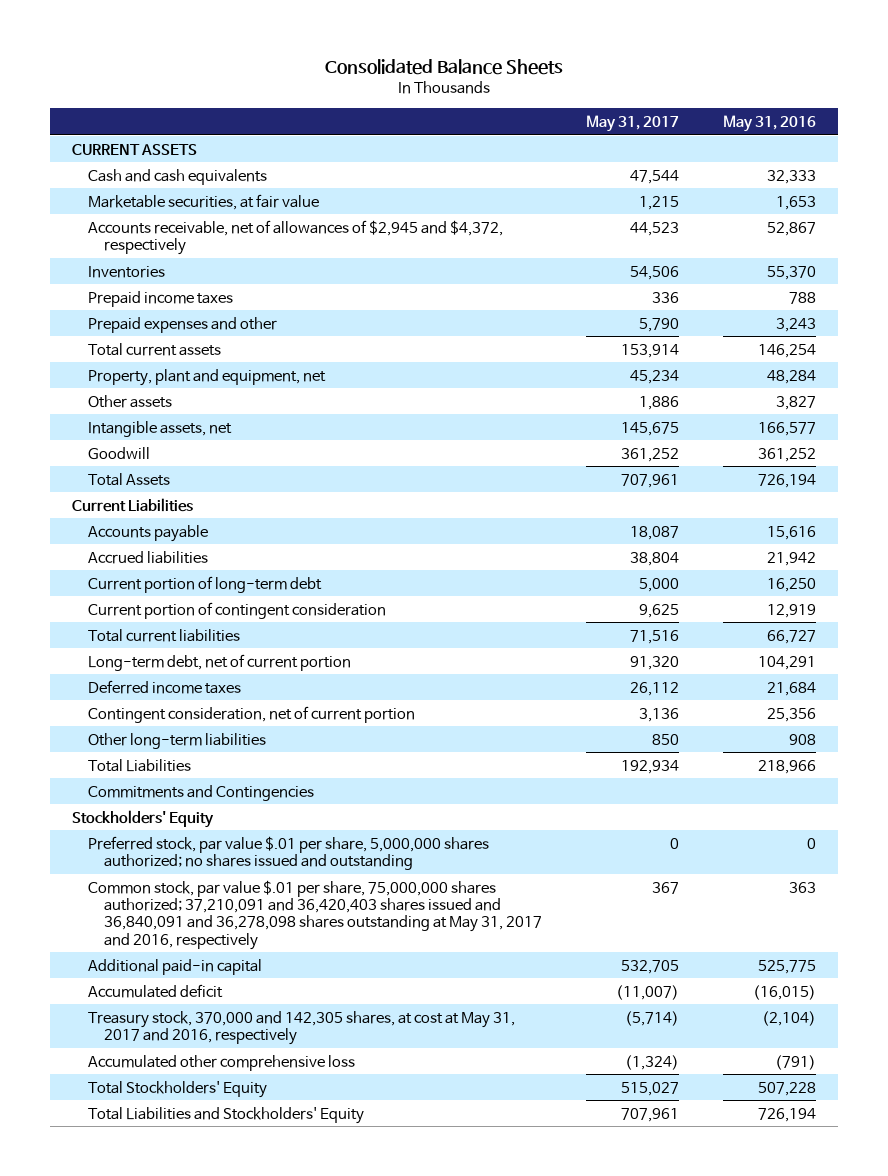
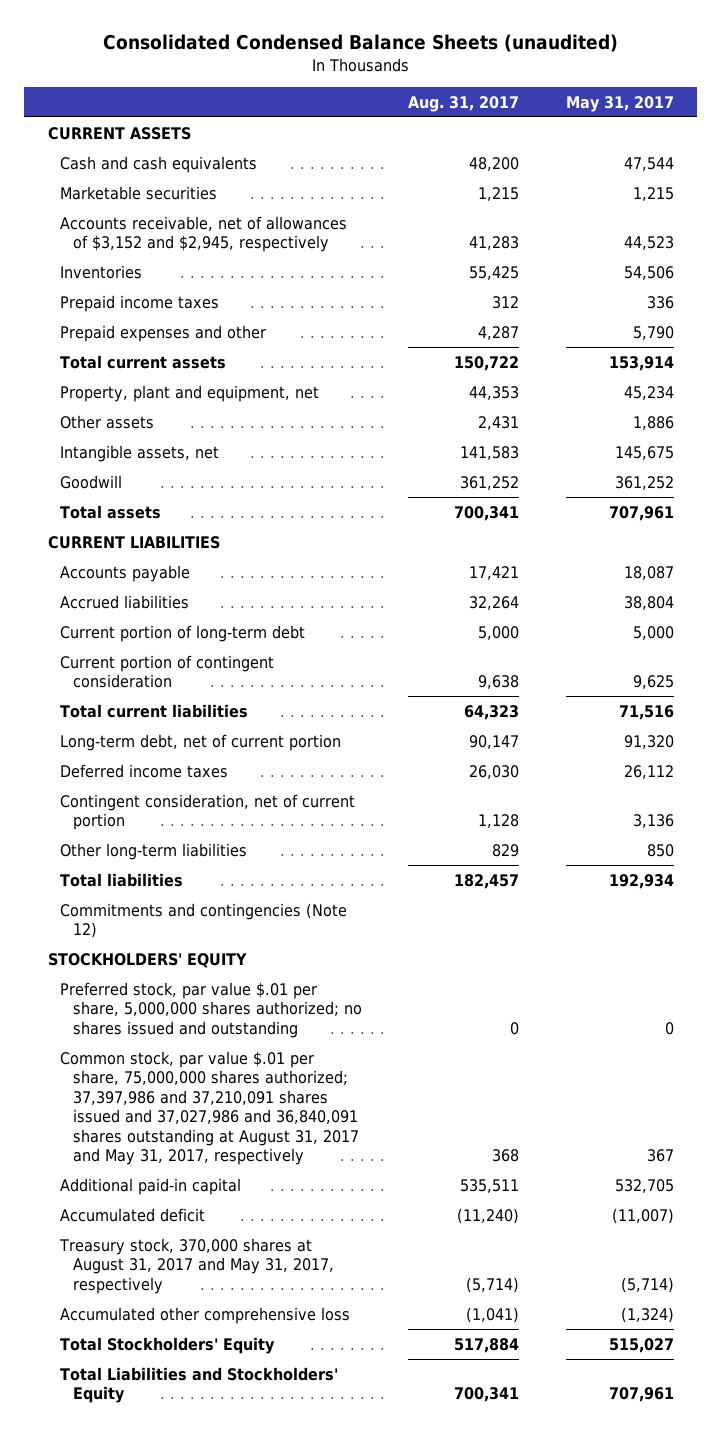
[325,59,564,76] Consolidated Balance Sheets -> [102,34,618,53] Consolidated Condensed Balance Sheets (unaudited)
[723,115,817,133] May 31, 2016 -> none
none -> [408,95,520,112] Aug. 31, 2017
[88,193,320,210] Marketable securities, at fair value -> [60,185,218,200] Marketable securities
[88,219,504,255] Accounts receivable, net of allowances of $2,945 and $4,372, respectively -> [60,215,348,253] Accounts receivable, net of allowances of $3,152 and $2,945, respectively
[88,472,171,486] Total Assets -> [60,504,162,519] Total assets
[71,497,193,512] Current Liabilities -> [47,535,220,549] CURRENT LIABILITIES
[88,758,192,772] Total Liabilities -> [60,872,184,887] Total liabilities
[88,784,315,801] Commitments and Contingencies -> [60,902,348,939] Commitments and contingencies (Note 12)
[71,809,214,828] Stockholders' Equity -> [47,952,247,968] STOCKHOLDERS' EQUITY
[88,879,543,950] Common stock, par value $.01 per share, 75,000,000 shares authorized; 37,210,091 and 36,420,403 shares issued and 36,840,091 and 36,278,098 shares outstanding at May 31, 2017 and 2016, respectively -> [60,1050,359,1165] Common stock, par value $.01 per share, 75,000,000 shares authorized; 37,397,986 and 37,210,091 shares issued and 37,027,986 and 36,840,091 shares outstanding at August 31, 2017 and May 31, 2017, respectively
[88,1010,516,1045] Treasury stock, 370,000 and 142,305 shares, at cost at May 31, 2017 and 2016, respectively -> [59,1237,334,1294] Treasury stock, 370,000 shares at August 31, 2017 and May 31, 2017, respectively

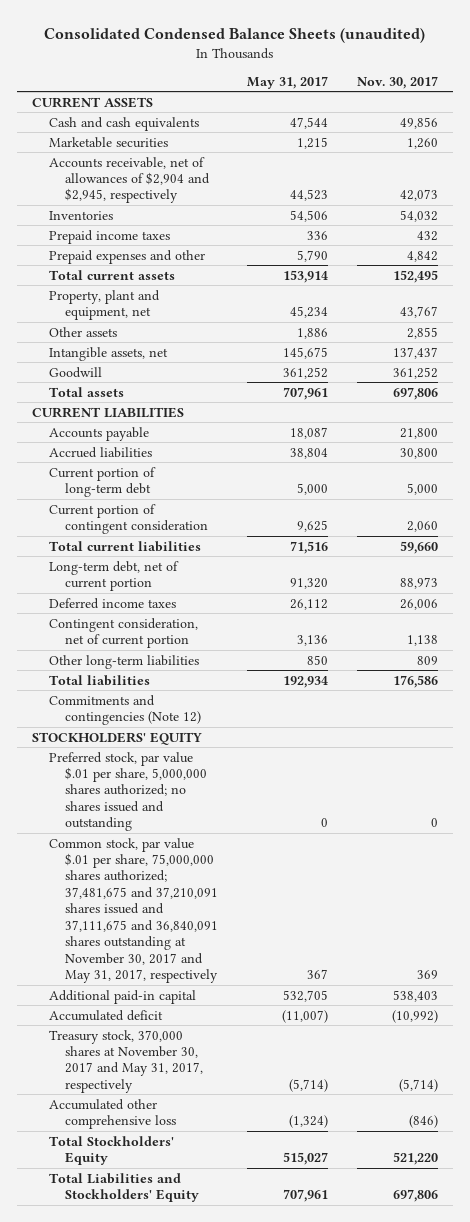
[408,95,520,112] Aug. 31, 2017 -> none
none -> [357,75,439,89] Nov. 30, 2017
[60,215,348,253] Accounts receivable, net of allowances of $3,152 and $2,945, respectively -> [48,156,211,204] Accounts receivable, net of allowances of $2,904 and $2,945, respectively
[60,1050,359,1165] Common stock, par value $.01 per share, 75,000,000 shares authorized; 37,397,986 and 37,210,091 shares issued and 37,027,986 and 36,840,091 shares outstanding at August 31, 2017 and May 31, 2017, respectively -> [48,837,219,983] Common stock, par value $.01 per share, 75,000,000 shares authorized; 37,481,675 and 37,210,091 shares issued and 37,111,675 and 36,840,091 shares outstanding at November 30, 2017 and May 31, 2017, respectively
[59,1237,334,1294] Treasury stock, 370,000 shares at August 31, 2017 and May 31, 2017, respectively -> [48,1029,204,1093] Treasury stock, 370,000 shares at November 30, 2017 and May 31, 2017, respectively

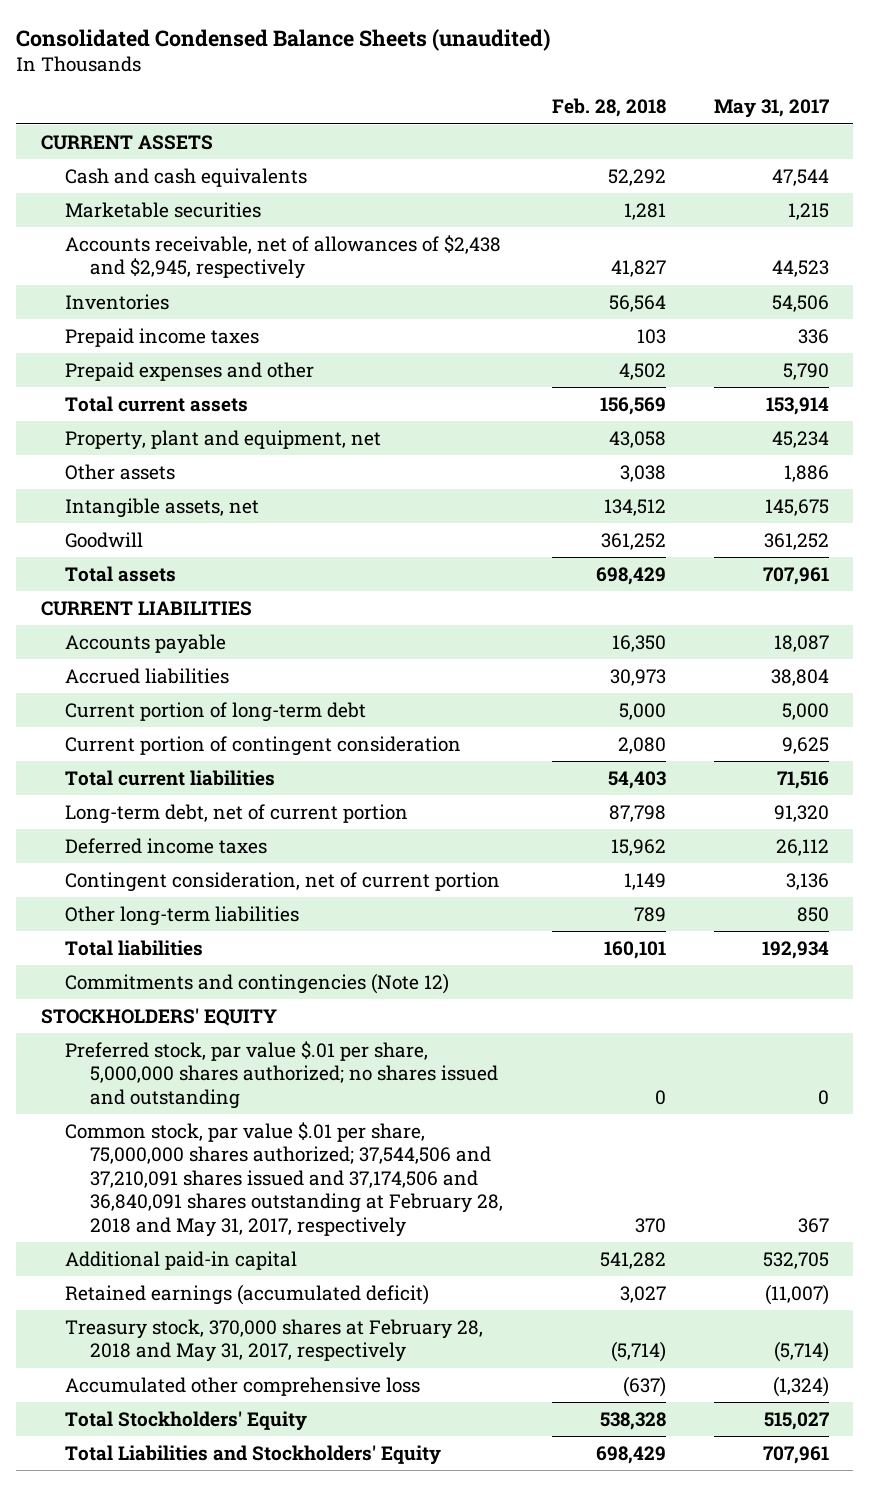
[357,75,439,89] Nov. 30, 2017 -> none
none -> [551,98,666,118] Feb. 28, 2018
[48,156,211,204] Accounts receivable, net of allowances of $2,904 and $2,945, respectively -> [65,234,502,280] Accounts receivable, net of allowances of $2,438 and $2,945, respectively
[48,837,219,983] Common stock, par value $.01 per share, 75,000,000 shares authorized; 37,481,675 and 37,210,091 shares issued and 37,111,675 and 36,840,091 shares outstanding at November 30, 2017 and May 31, 2017, respectively -> [65,1121,504,1237] Common stock, par value $.01 per share, 75,000,000 shares authorized; 37,544,506 and 37,210,091 shares issued and 37,174,506 and 36,840,091 shares outstanding at February 28, 2018 and May 31, 2017, respectively
[48,1009,163,1021] Accumulated deficit -> [65,1283,430,1305] Retained earnings (accumulated deficit)
[48,1029,204,1093] Treasury stock, 370,000 shares at November 30, 2017 and May 31, 2017, respectively -> [65,1318,484,1363] Treasury stock, 370,000 shares at February 28, 2018 and May 31, 2017, respectively

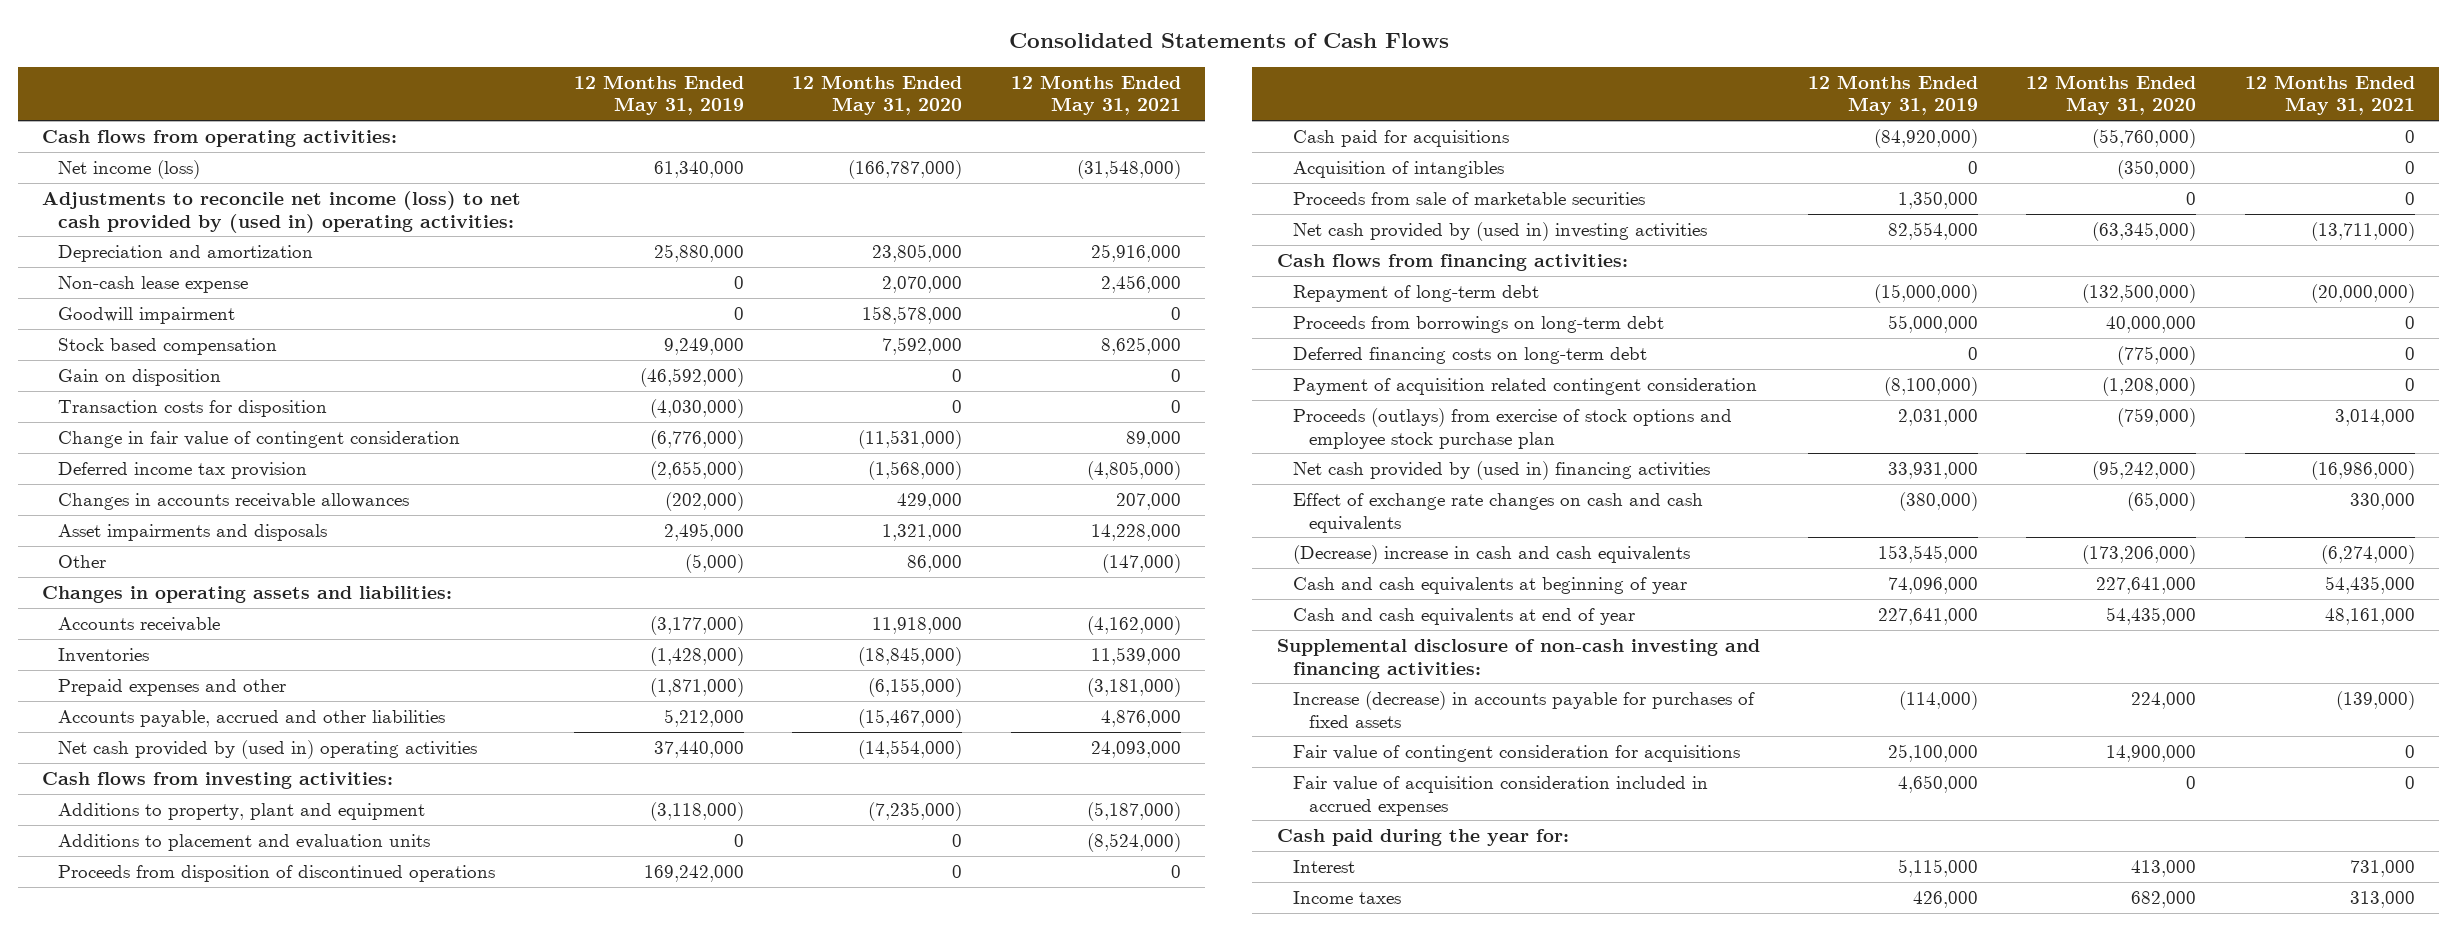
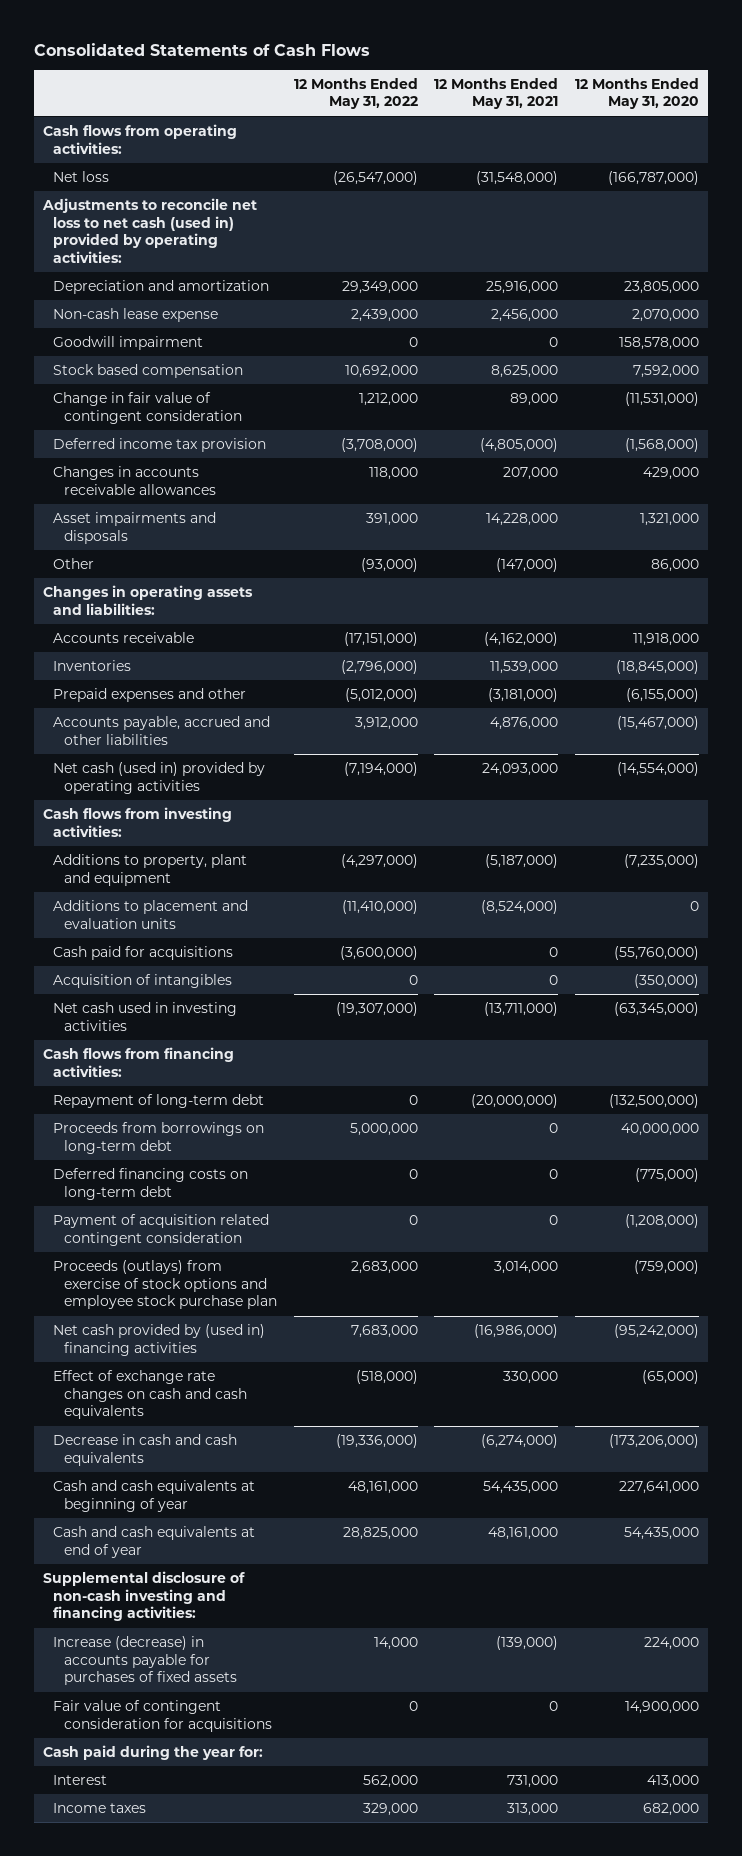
[573,74,744,116] 12 Months Ended May 31, 2019 -> none
none -> [293,77,418,110] 12 Months Ended May 31, 2022
[58,159,201,179] Net income (loss) -> [53,171,110,183] Net loss
[42,190,522,233] Adjustments to reconcile net income (loss) to net cash provided by (used in) operating activities: -> [41,198,257,263] Adjustments to reconcile net loss to net cash (used in) provided by operating activities:
[58,368,222,386] Gain on disposition -> none
[58,399,328,417] Transaction costs for disposition -> none
[58,739,478,759] Net cash provided by (used in) operating activities -> [53,762,266,794] Net cash (used in) provided by operating activities
[58,864,496,882] Proceeds from disposition of discontinued operations -> none
[1292,191,1645,205] Proceeds from sale of marketable securities -> none
[1292,221,1707,241] Net cash provided by (used in) investing activities -> [53,1002,238,1031] Net cash used in investing activities
[1292,544,1690,564] (Decrease) increase in cash and cash equivalents -> [53,1434,238,1466] Decrease in cash and cash equivalents
[1292,775,1708,816] Fair value of acquisition consideration included in accrued expenses -> none

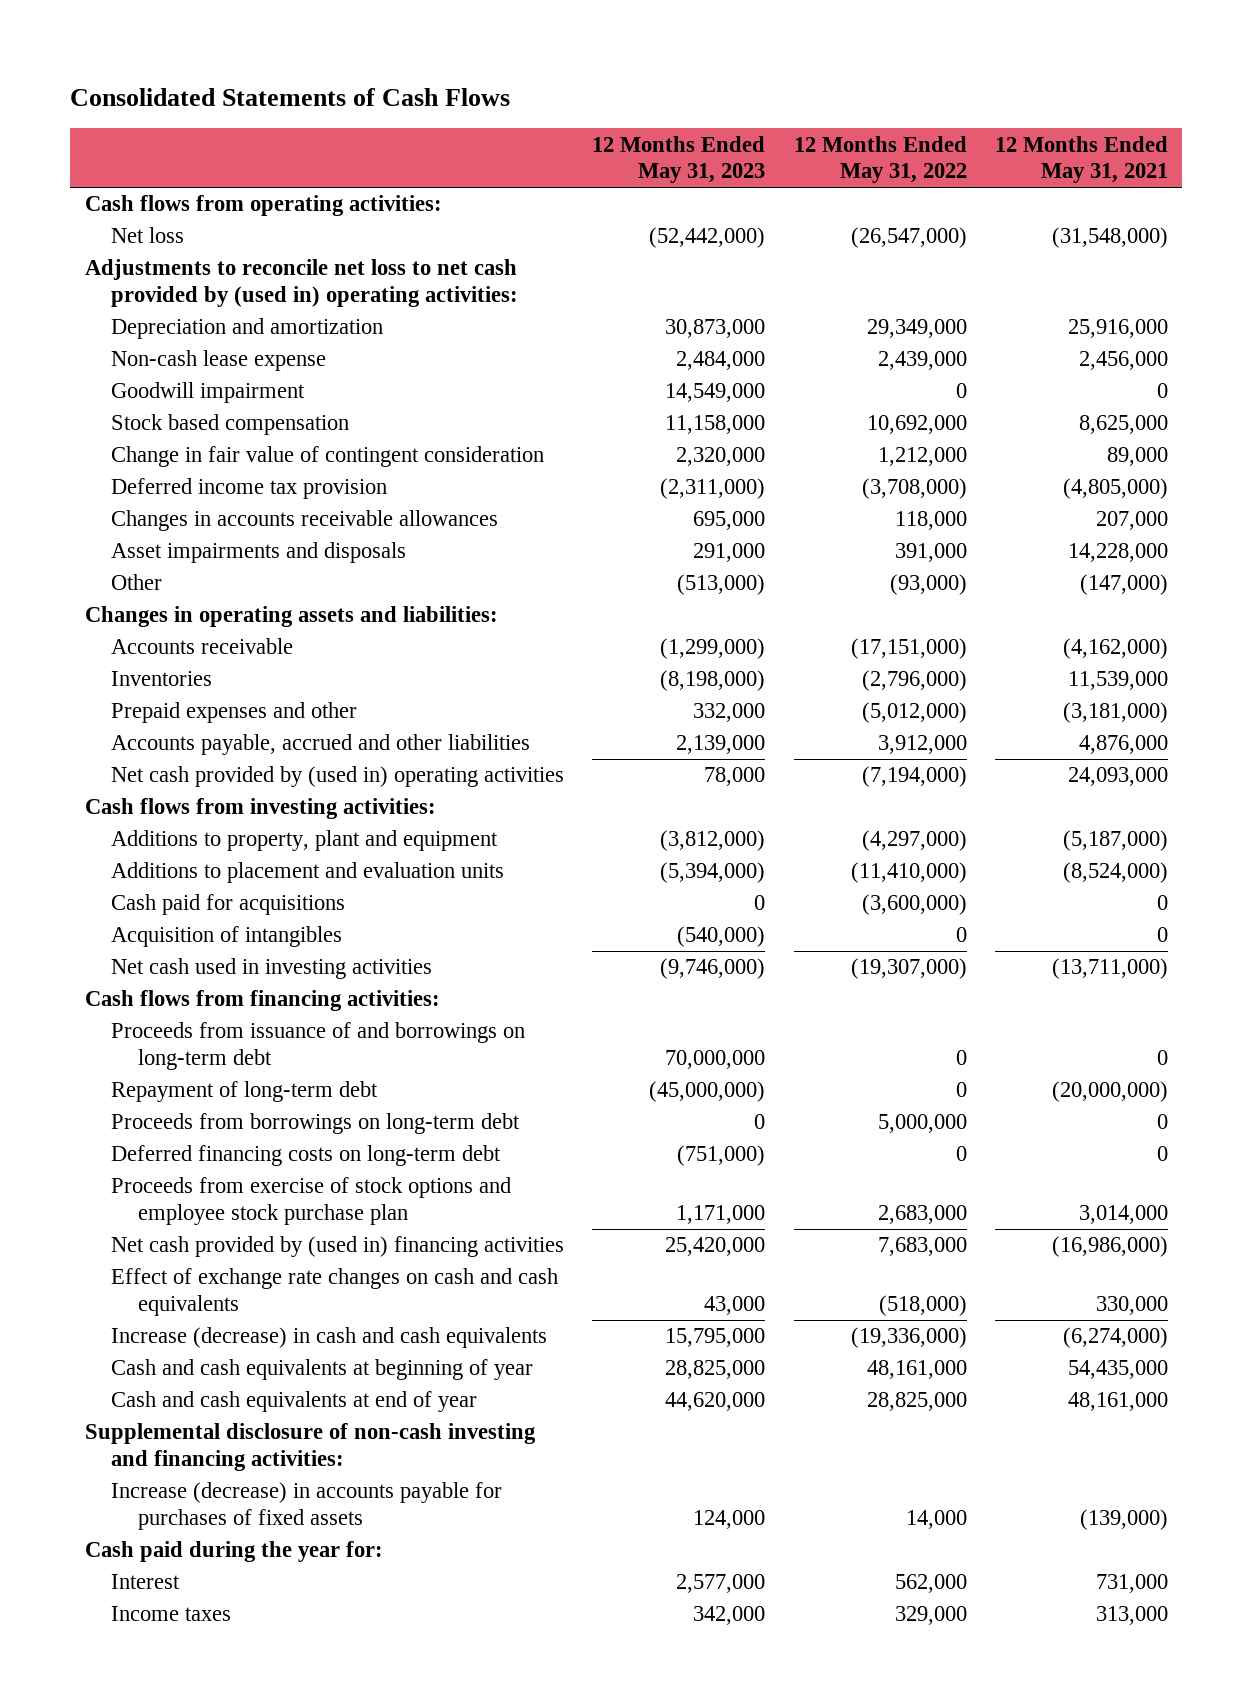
[575,77,700,110] 12 Months Ended May 31, 2020 -> none
none -> [592,135,766,184] 12 Months Ended May 31, 2023
[41,198,257,263] Adjustments to reconcile net loss to net cash (used in) provided by operating activities: -> [84,259,519,308] Adjustments to reconcile net loss to net cash provided by (used in) operating activities:
[53,762,266,794] Net cash (used in) provided by operating activities -> [111,766,565,788] Net cash provided by (used in) operating activities
none -> [111,1022,526,1071] Proceeds from issuance of and borrowings on long-term debt
[53,1214,270,1246] Payment of acquisition related contingent consideration -> none
[53,1260,277,1310] Proceeds (outlays) from exercise of stock options and employee stock purchase plan -> [111,1177,512,1226] Proceeds from exercise of stock options and employee stock purchase plan
[53,1434,238,1466] Decrease in cash and cash equivalents -> [111,1327,548,1349] Increase (decrease) in cash and cash equivalents
[53,1700,272,1732] Fair value of contingent consideration for acquisitions -> none

